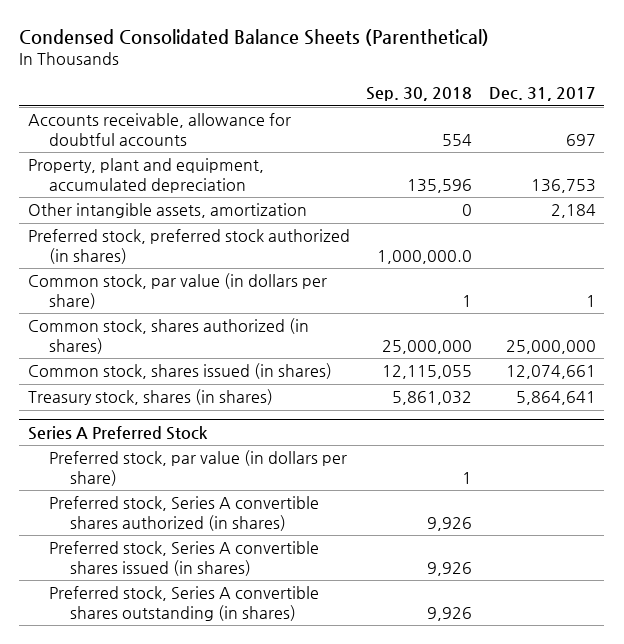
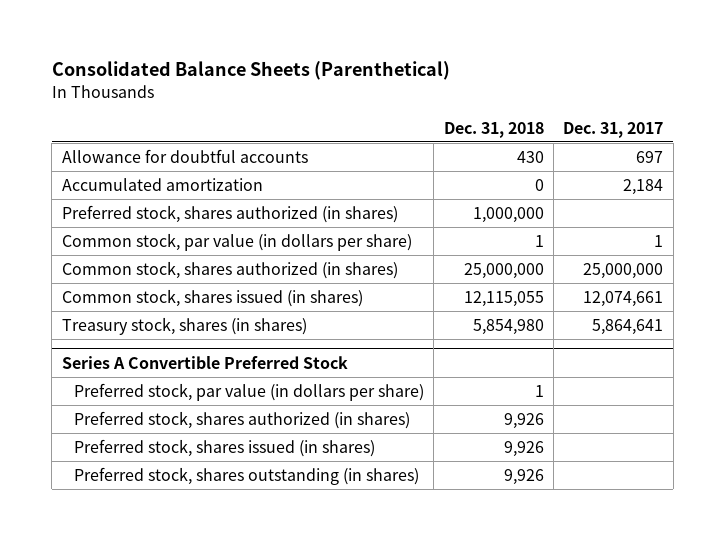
[19,29,490,47] Condensed Consolidated Balance Sheets (Parenthetical) -> [51,61,450,81] Consolidated Balance Sheets (Parenthetical)
[366,87,473,102] Sep. 30, 2018 -> none
none -> [443,121,544,138] Dec. 31, 2018
[27,158,264,193] Property, plant and equipment, accumulated depreciation -> none
[27,113,291,146] Accounts receivable, allowance for doubtful accounts -> [61,149,308,164] Allowance for doubtful accounts
[27,203,307,219] Other intangible assets, amortization -> [61,178,263,192] Accumulated amortization
[27,229,350,264] Preferred stock, preferred stock authorized (in shares) -> [61,205,398,224] Preferred stock, shares authorized (in shares)
[27,425,208,440] Series A Preferred Stock -> [61,355,348,369] Series A Convertible Preferred Stock
[48,496,319,531] Preferred stock, Series A convertible shares authorized (in shares) -> [73,411,410,430] Preferred stock, shares authorized (in shares)
[48,541,319,576] Preferred stock, Series A convertible shares issued (in shares) -> [73,439,375,458] Preferred stock, shares issued (in shares)
[48,586,319,621] Preferred stock, Series A convertible shares outstanding (in shares) -> [73,467,419,486] Preferred stock, shares outstanding (in shares)

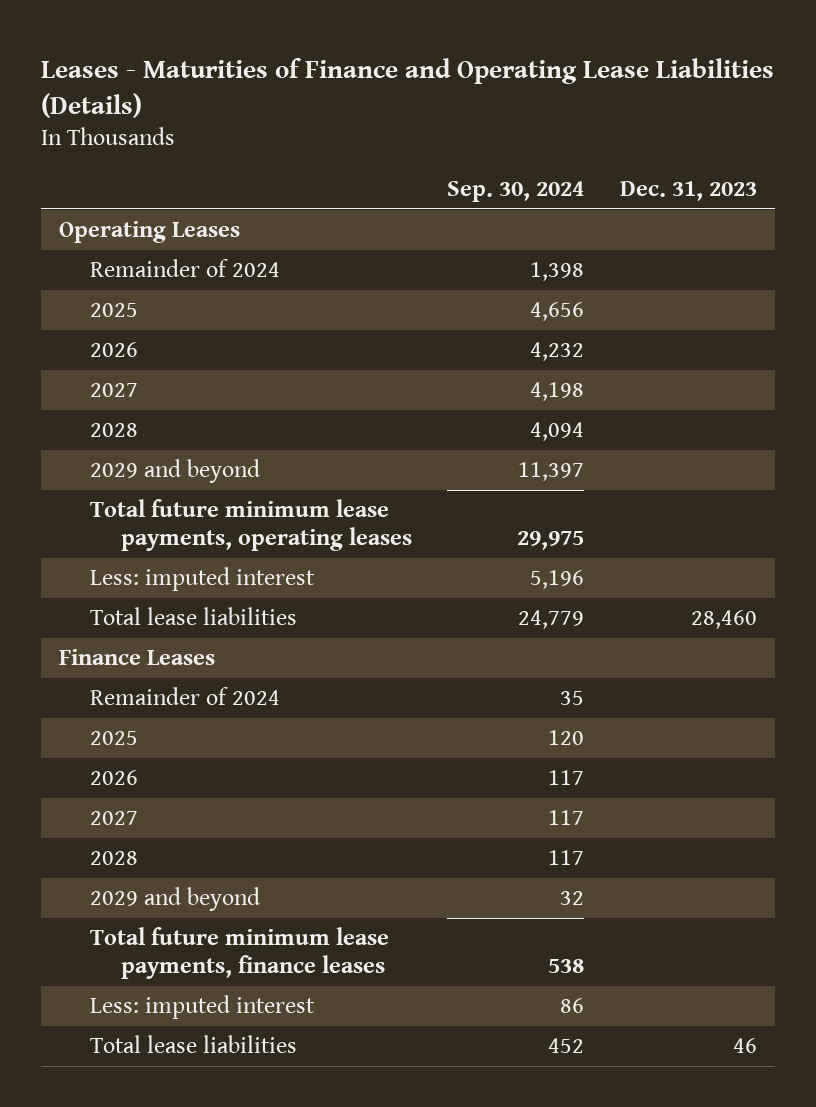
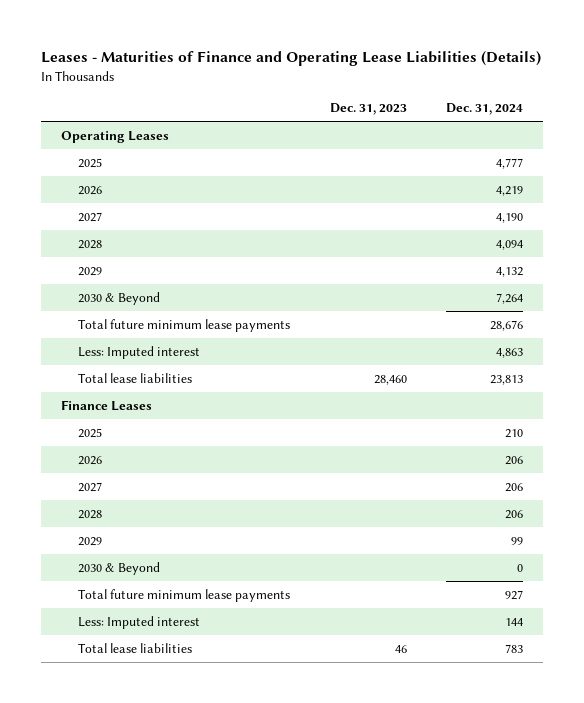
[447,181,585,203] Sep. 30, 2024 -> none
none -> [445,103,523,116] Dec. 31, 2024
[89,259,280,278] Remainder of 2024 -> none
none -> [78,267,103,277] 2029
[89,459,260,484] 2029 and beyond -> [78,292,161,306] 2030 & Beyond
[89,499,413,552] Total future minimum lease payments, operating leases -> [78,319,291,333] Total future minimum lease payments
[89,567,315,592] Less: imputed interest -> [78,346,201,360] Less: Imputed interest
[89,687,280,706] Remainder of 2024 -> none
none -> [78,537,103,547] 2029
[89,887,260,912] 2029 and beyond -> [78,562,161,576] 2030 & Beyond
[89,927,389,980] Total future minimum lease payments, finance leases -> [78,589,291,603] Total future minimum lease payments
[89,995,315,1020] Less: imputed interest -> [78,616,201,630] Less: Imputed interest

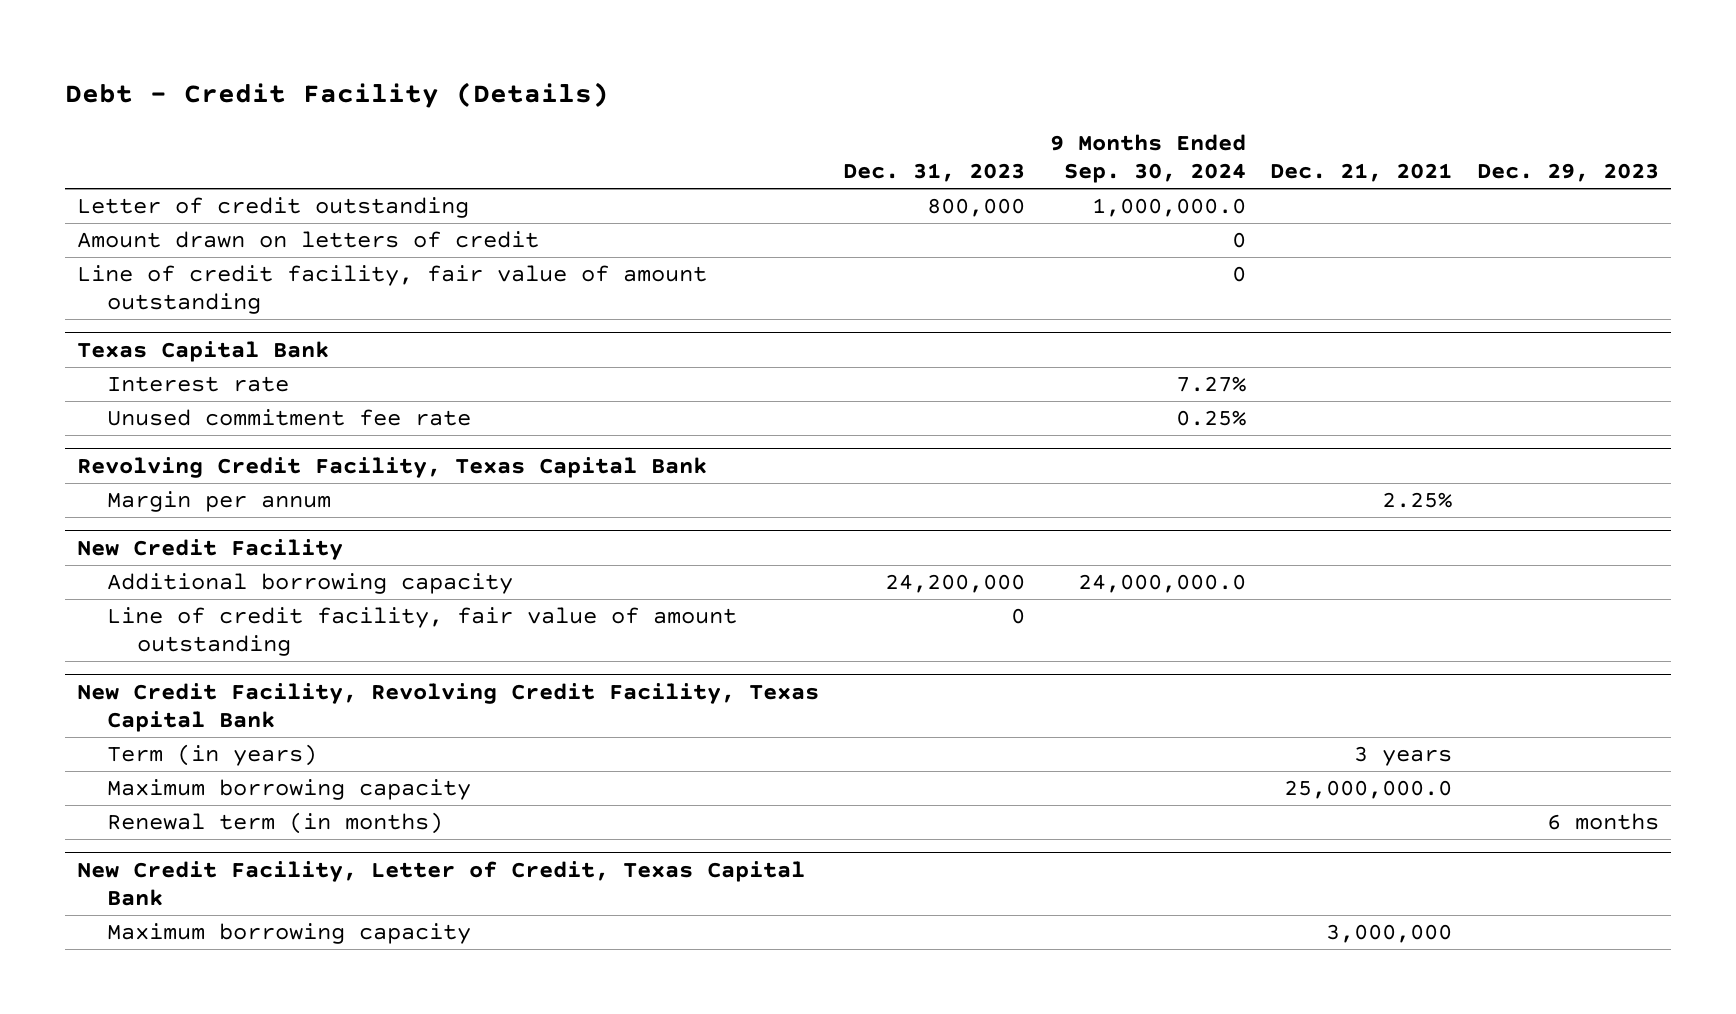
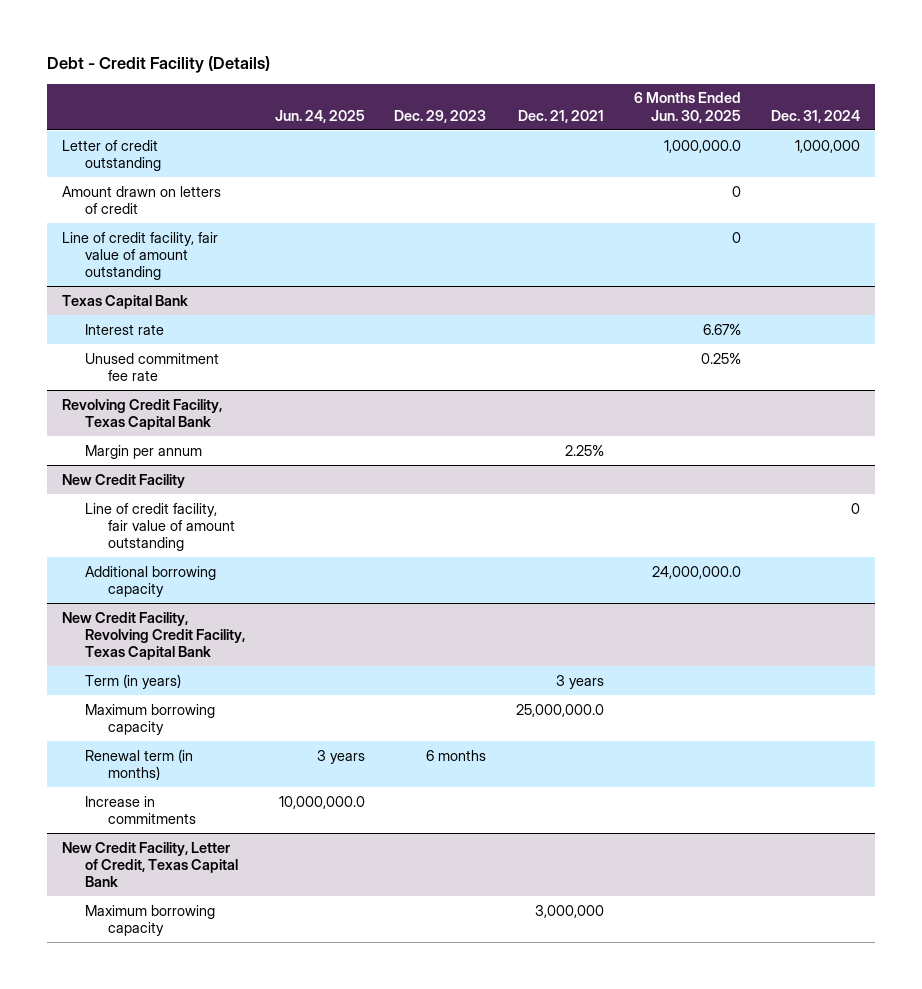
[843,163,1026,183] Dec. 31, 2023 -> none
[1049,134,1246,184] 9 Months Ended Sep. 30, 2024 -> none
none -> [274,109,365,123] Jun. 24, 2025
none -> [633,92,741,123] 6 Months Ended Jun. 30, 2025
none -> [770,109,860,123] Dec. 31, 2024
[106,573,513,595] Additional borrowing capacity -> [84,565,216,597] Additional borrowing capacity
none -> [84,795,196,824] Increase in commitments

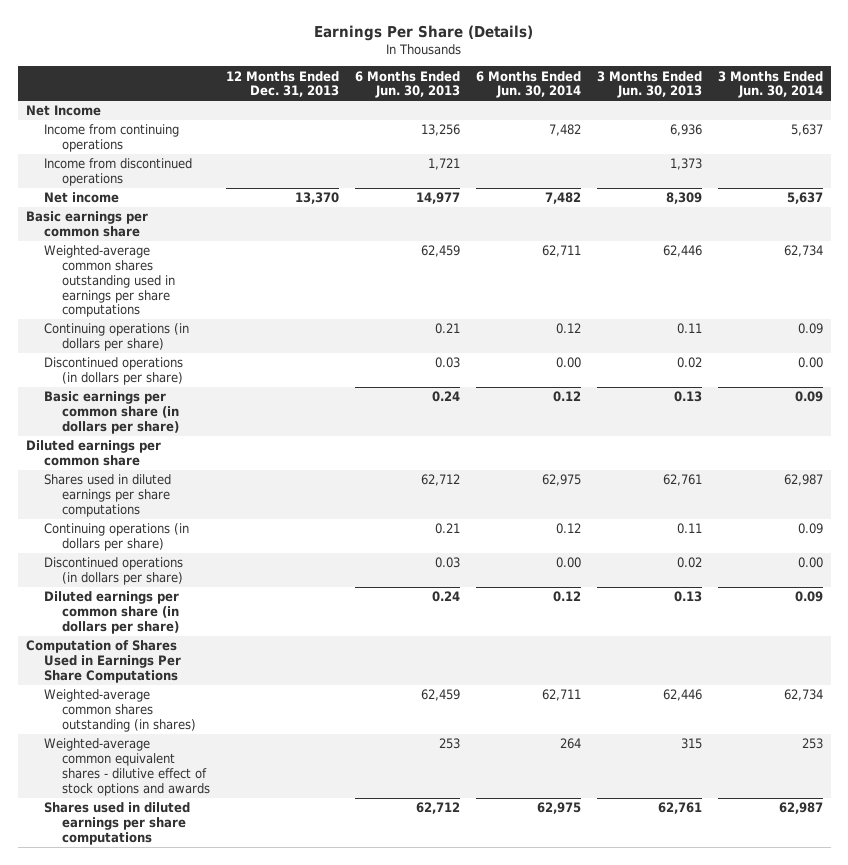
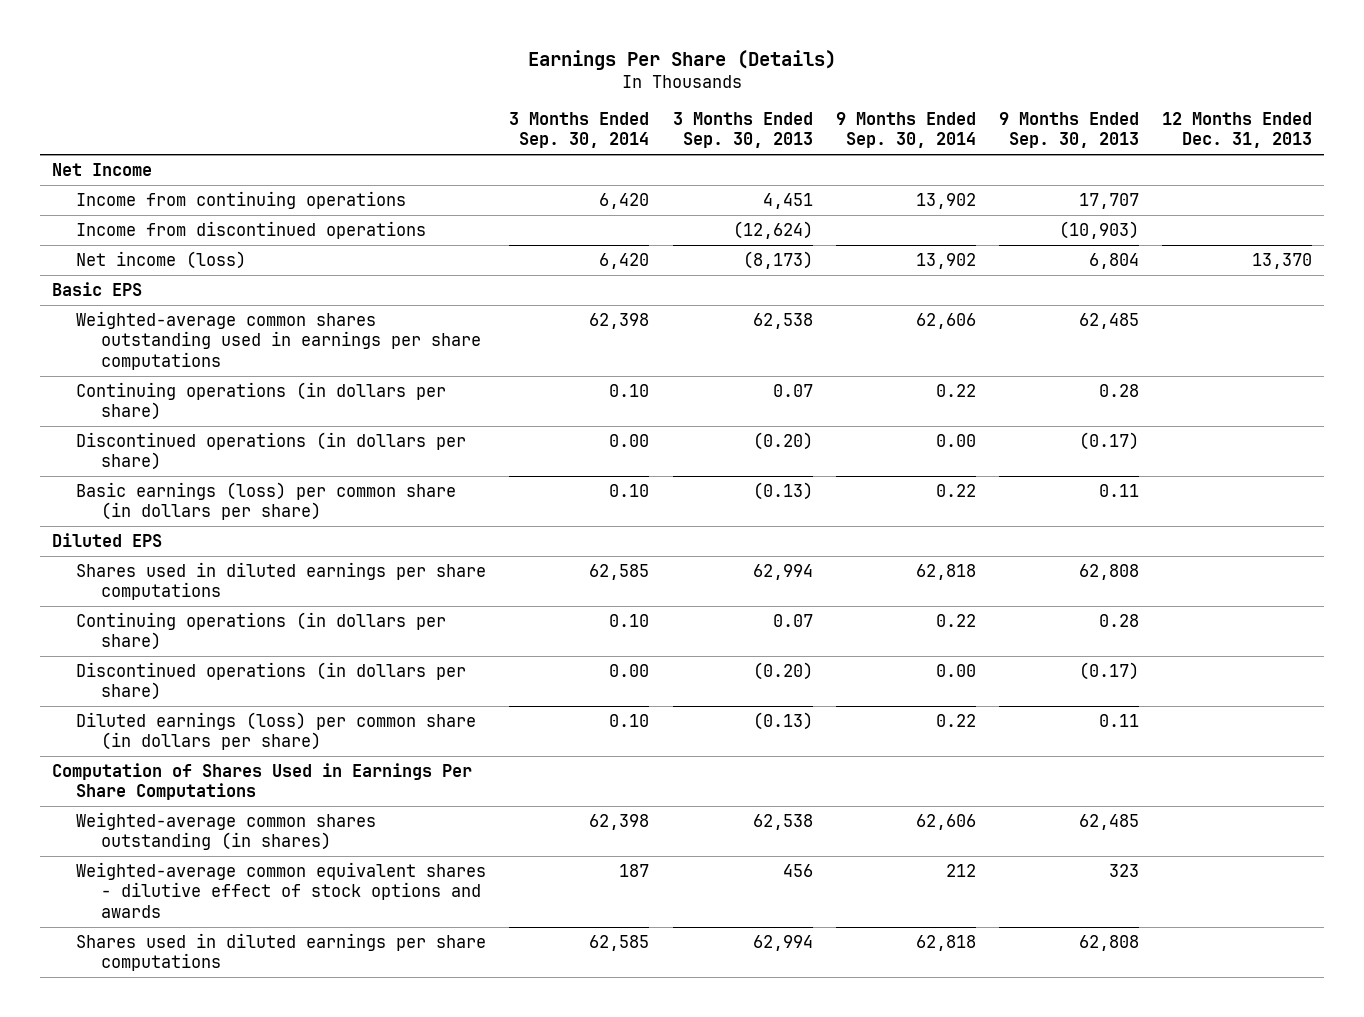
[354,70,460,99] 6 Months Ended Jun. 30, 2013 -> none
[475,70,581,99] 6 Months Ended Jun. 30, 2014 -> none
[596,70,702,99] 3 Months Ended Jun. 30, 2013 -> none
[717,70,823,99] 3 Months Ended Jun. 30, 2014 -> none
none -> [509,111,650,149] 3 Months Ended Sep. 30, 2014
none -> [672,111,813,149] 3 Months Ended Sep. 30, 2013
none -> [835,111,976,149] 9 Months Ended Sep. 30, 2014
none -> [999,111,1140,149] 9 Months Ended Sep. 30, 2013
[43,192,119,204] Net income -> [76,250,247,269] Net income (loss)
[25,211,148,237] Basic earnings per common share -> [51,281,142,296] Basic EPS
[43,391,179,434] Basic earnings per common share (in dollars per share) -> [76,481,457,521] Basic earnings (loss) per common share (in dollars per share)
[25,440,161,466] Diluted earnings per common share -> [51,532,162,547] Diluted EPS
[43,591,179,634] Diluted earnings per common share (in dollars per share) -> [76,711,477,751] Diluted earnings (loss) per common share (in dollars per share)

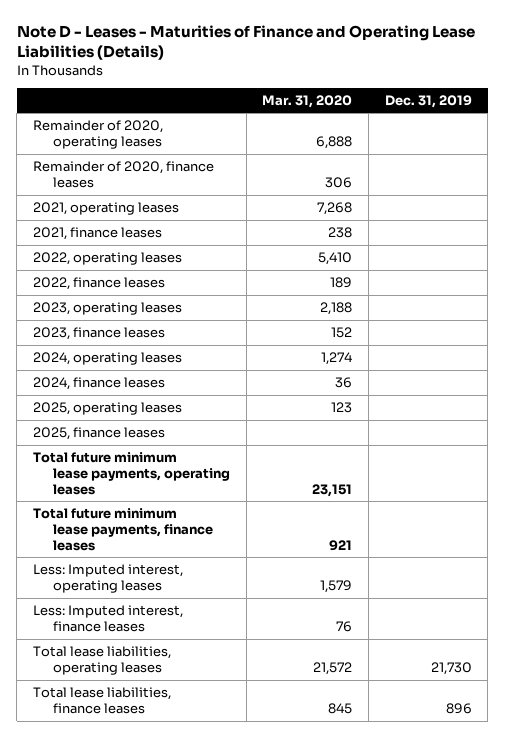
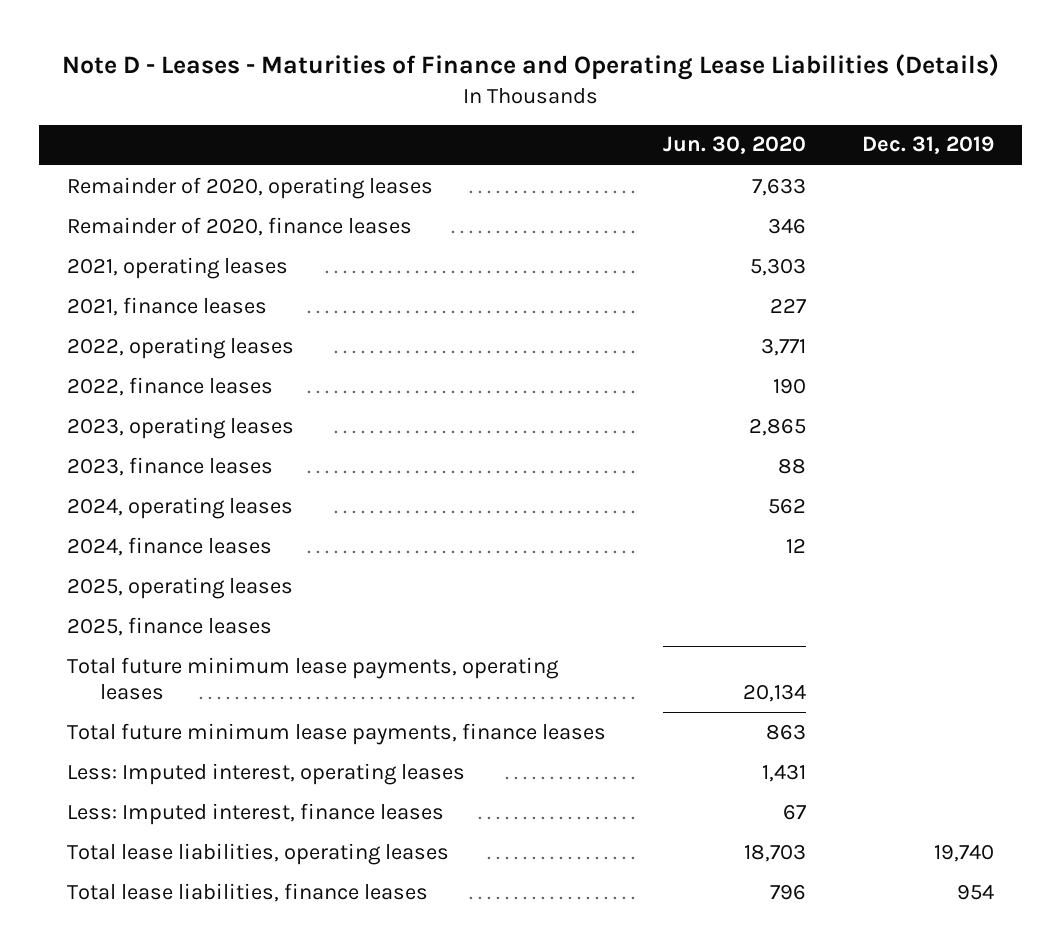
[262,94,353,108] Mar. 31, 2020 -> none
none -> [662,136,806,155] Jun. 30, 2020
[430,661,472,675] 21,730 -> [933,843,994,862] 19,740
[445,702,472,714] 896 -> [956,883,994,900] 954

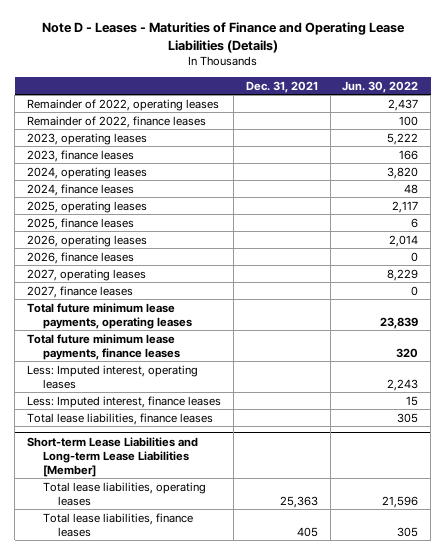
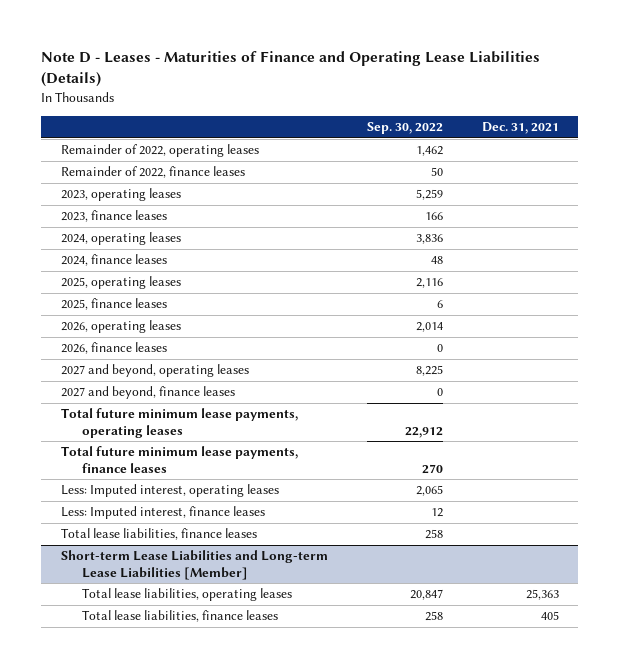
[342,80,419,93] Jun. 30, 2022 -> none
none -> [366,122,443,135] Sep. 30, 2022
[27,268,147,281] 2027, operating leases -> [60,364,249,378] 2027 and beyond, operating leases
[27,285,134,298] 2027, finance leases -> [60,386,235,400] 2027 and beyond, finance leases

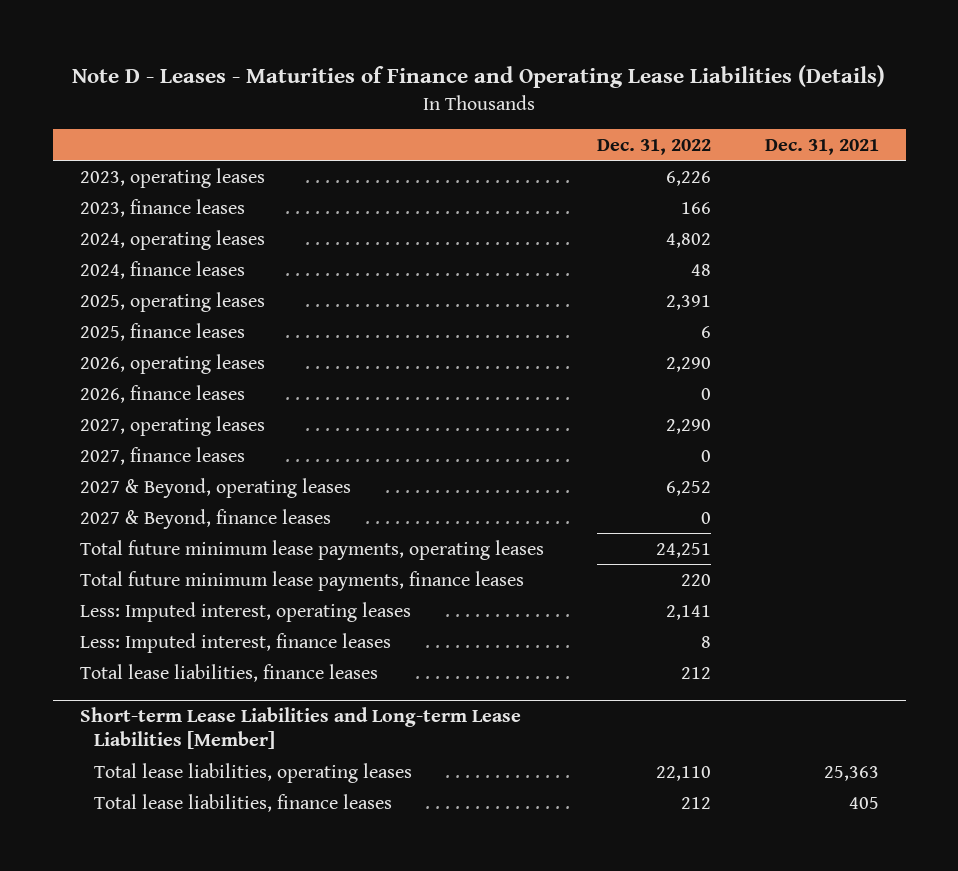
[366,122,443,135] Sep. 30, 2022 -> none
none -> [597,138,712,155] Dec. 31, 2022
[60,144,259,158] Remainder of 2022, operating leases -> none
[60,166,245,179] Remainder of 2022, finance leases -> none
[60,364,249,378] 2027 and beyond, operating leases -> [79,415,265,436] 2027, operating leases
[60,386,235,400] 2027 and beyond, finance leases -> [79,446,245,465] 2027, finance leases
none -> [79,477,351,498] 2027 & Beyond, operating leases
none -> [79,508,331,529] 2027 & Beyond, finance leases

